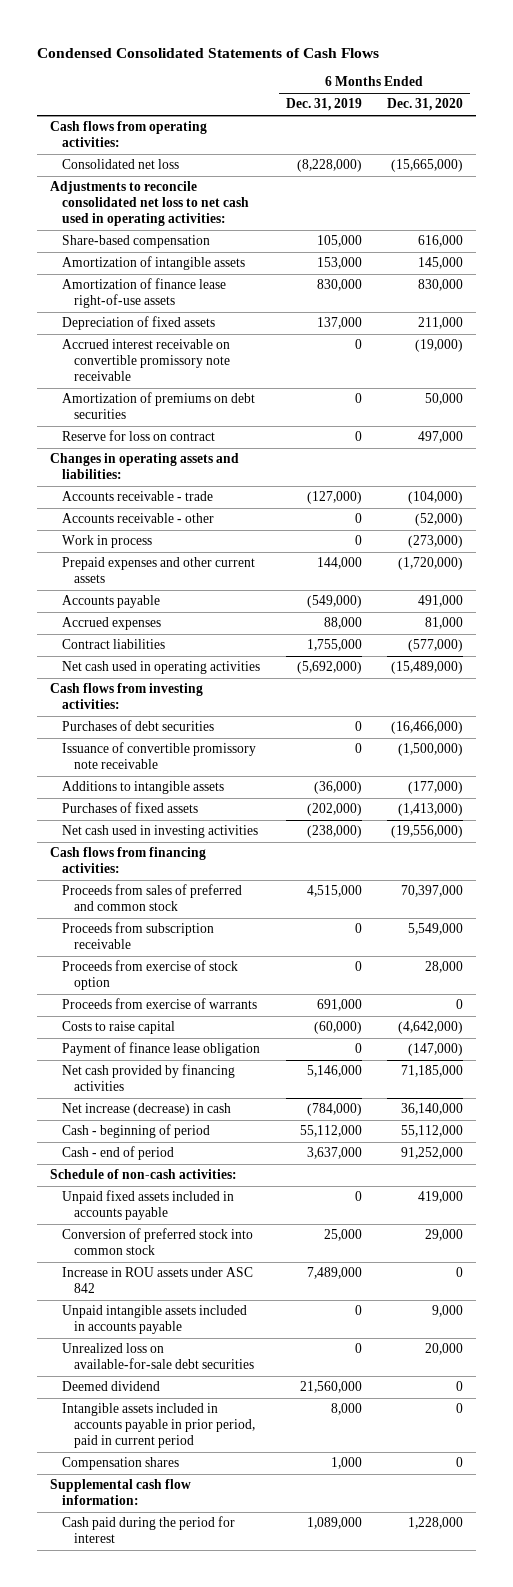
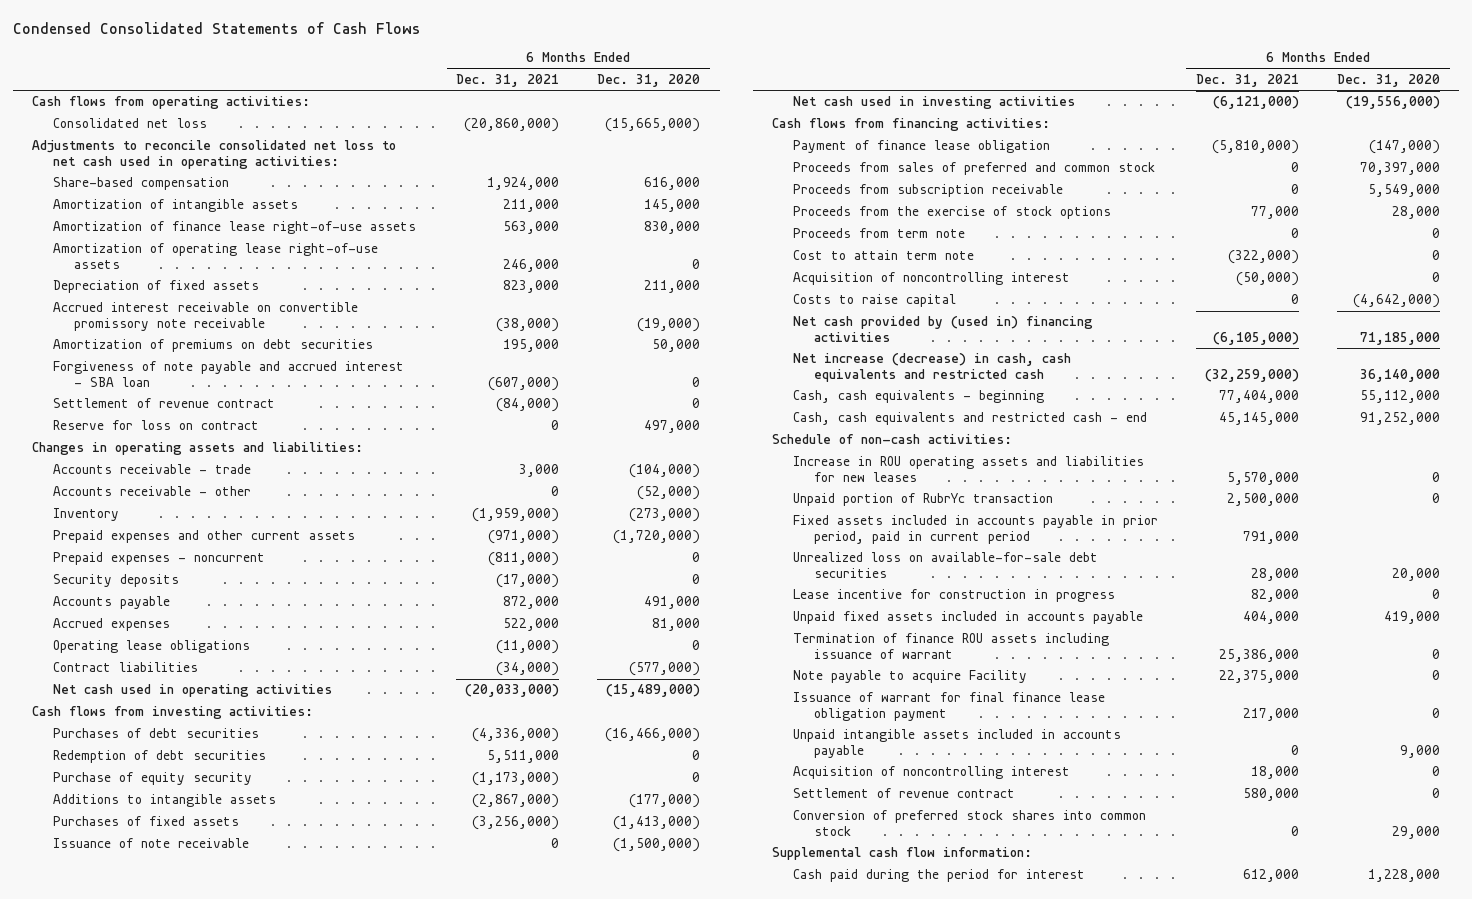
[285,98,362,112] Dec. 31, 2019 -> none
none -> [456,73,560,87] Dec. 31, 2021
none -> [52,243,378,270] Amortization of operating lease right-of-use assets
none -> [52,361,404,388] Forgiveness of note payable and accrued interest - SBA loan
none -> [52,398,275,409] Settlement of revenue contract
[62,535,153,549] Work in process -> [52,508,119,522] Inventory
none -> [52,552,265,566] Prepaid expenses - noncurrent
none -> [52,574,179,588] Security deposits
none -> [52,640,250,654] Operating lease obligations
[62,742,257,770] Issuance of convertible promissory note receivable -> none
none -> [52,750,266,764] Redemption of debt securities
none -> [52,772,252,786] Purchase of equity security
none -> [52,838,249,849] Issuance of note receivable
[62,1042,261,1057] Payment of finance lease obligation -> [792,140,1050,154] Payment of finance lease obligation
[62,998,258,1010] Proceeds from exercise of warrants -> none
[62,960,239,991] Proceeds from exercise of stock option -> [792,206,1111,220] Proceeds from the exercise of stock options
none -> [792,228,965,239] Proceeds from term note
none -> [792,250,974,261] Cost to attain term note
none -> [792,272,1070,286] Acquisition of noncontrolling interest
[62,1064,236,1092] Net cash provided by financing activities -> [792,316,1093,343] Net cash provided by (used in) financing activities
[62,1103,232,1117] Net increase (decrease) in cash -> [792,353,1071,383] Net increase (decrease) in cash, cash equivalents and restricted cash
[62,1124,211,1139] Cash - beginning of period -> [792,390,1044,404] Cash, cash equivalents - beginning
[62,1146,175,1161] Cash - end of period -> [792,412,1147,426] Cash, cash equivalents and restricted cash - end
none -> [792,456,1144,483] Increase in ROU operating assets and liabilities for new leases
none -> [792,493,1053,507] Unpaid portion of RubrYc transaction
none -> [792,515,1158,545] Fixed assets included in accounts payable in prior period, paid in current period
[62,1343,255,1370] Unrealized loss on available-for-sale debt securities -> [792,552,1098,579] Unrealized loss on available-for-sale debt securities
none -> [792,589,1115,603] Lease incentive for construction in progress
[62,1228,254,1256] Conversion of preferred stock into common stock -> none
[62,1267,254,1294] Increase in ROU assets under ASC 842 -> none
none -> [792,633,1109,660] Termination of finance ROU assets including issuance of warrant
none -> [792,670,1027,684] Note payable to acquire Facility
none -> [792,692,1105,722] Issuance of warrant for final finance lease obligation payment
[62,1381,161,1392] Deemed dividend -> none
[62,1403,256,1448] Intangible assets included in accounts payable in prior period, paid in current period -> none
[62,1457,180,1471] Compensation shares -> none
none -> [792,766,1070,780] Acquisition of noncontrolling interest
none -> [792,788,1015,799] Settlement of revenue contract
none -> [792,810,1146,837] Conversion of preferred stock shares into common stock

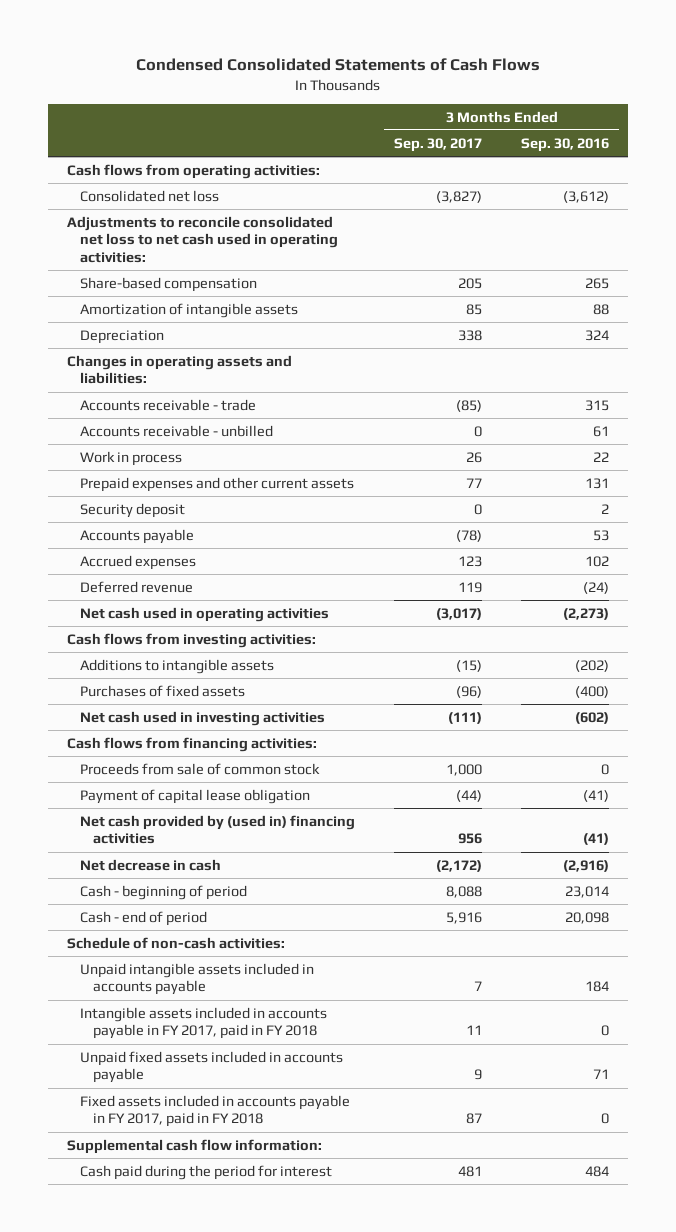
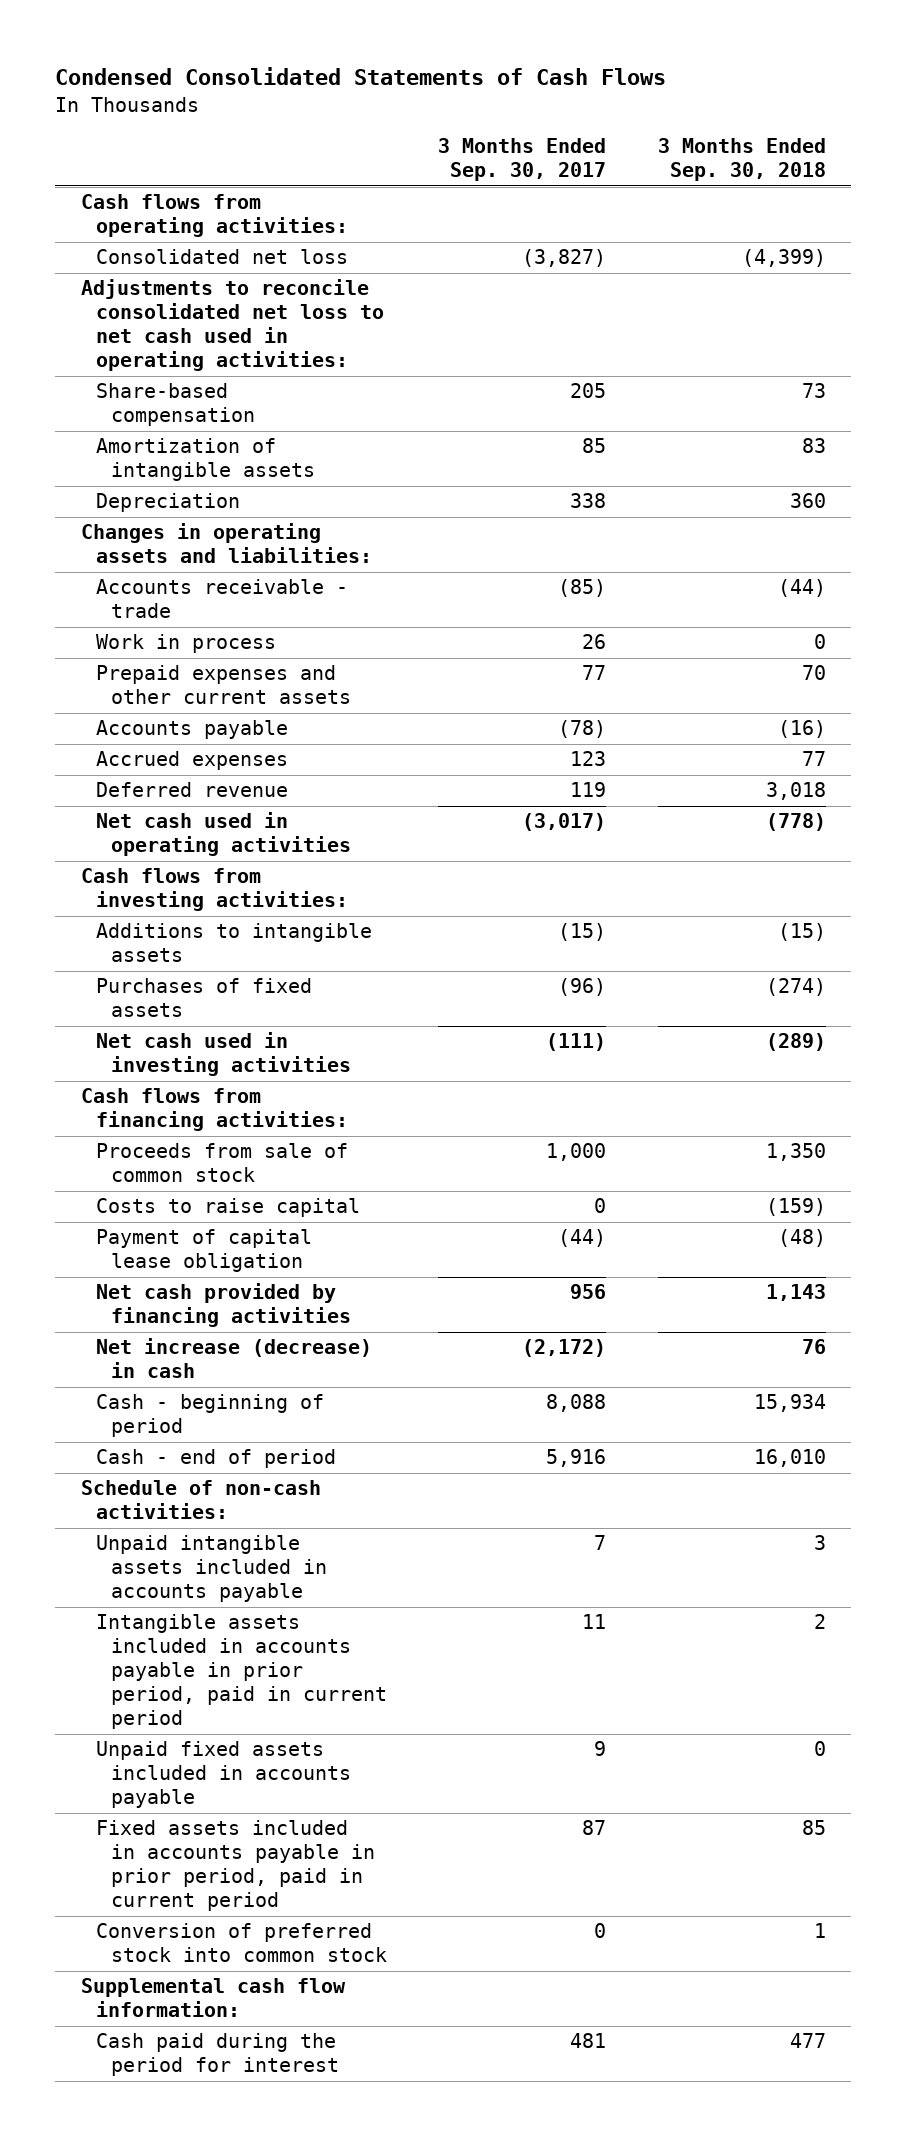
[520,137,609,152] Sep. 30, 2016 -> none
none -> [657,138,826,182] 3 Months Ended Sep. 30, 2018
[80,424,274,437] Accounts receivable - unbilled -> none
[80,502,186,518] Security deposit -> none
none -> [96,1198,361,1218] Costs to raise capital
[80,814,356,845] Net cash provided by (used in) financing activities -> [96,1283,352,1328] Net cash provided by financing activities
[80,858,222,871] Net decrease in cash -> [96,1338,373,1379] Net increase (decrease) in cash
[80,1006,328,1040] Intangible assets included in accounts payable in FY 2017, paid in FY 2018 -> [96,1614,388,1730] Intangible assets included in accounts payable in prior period, paid in current period
[80,1094,351,1128] Fixed assets included in accounts payable in FY 2017, paid in FY 2018 -> [96,1820,376,1912] Fixed assets included in accounts payable in prior period, paid in current period
none -> [96,1923,388,1963] Conversion of preferred stock into common stock

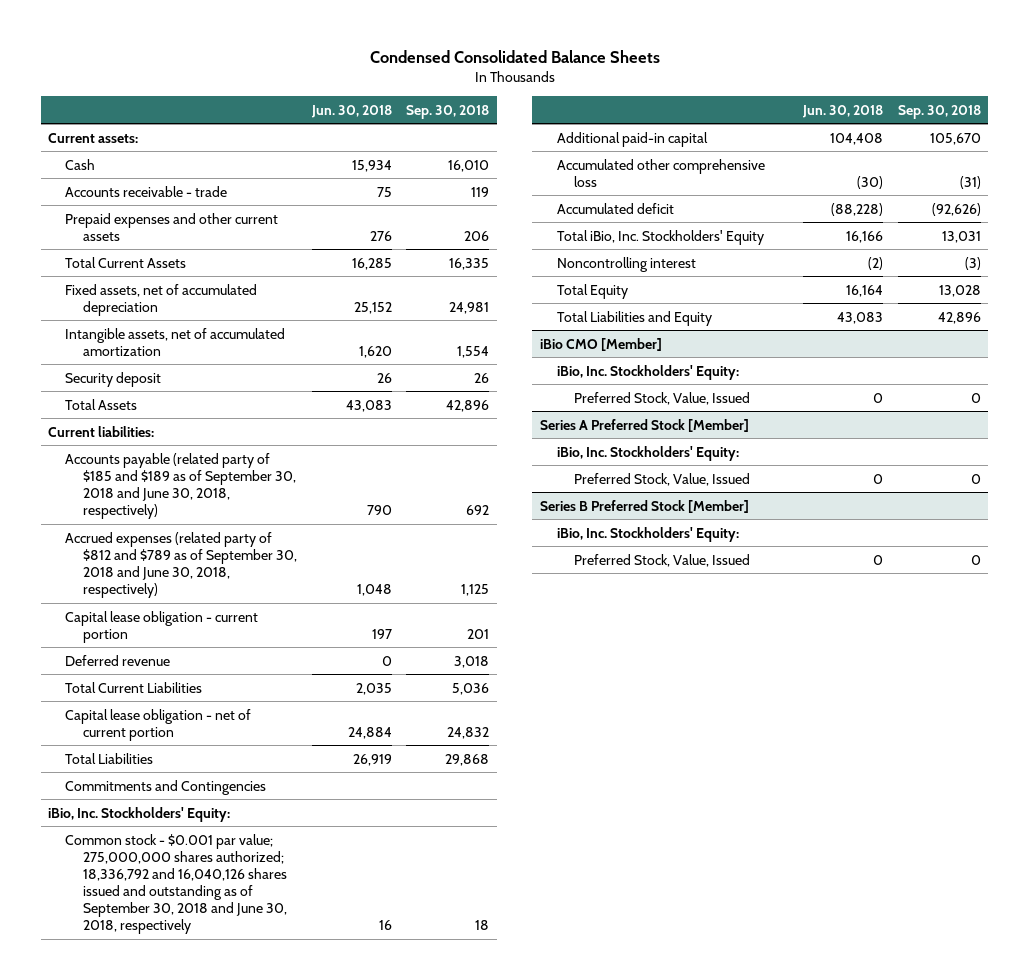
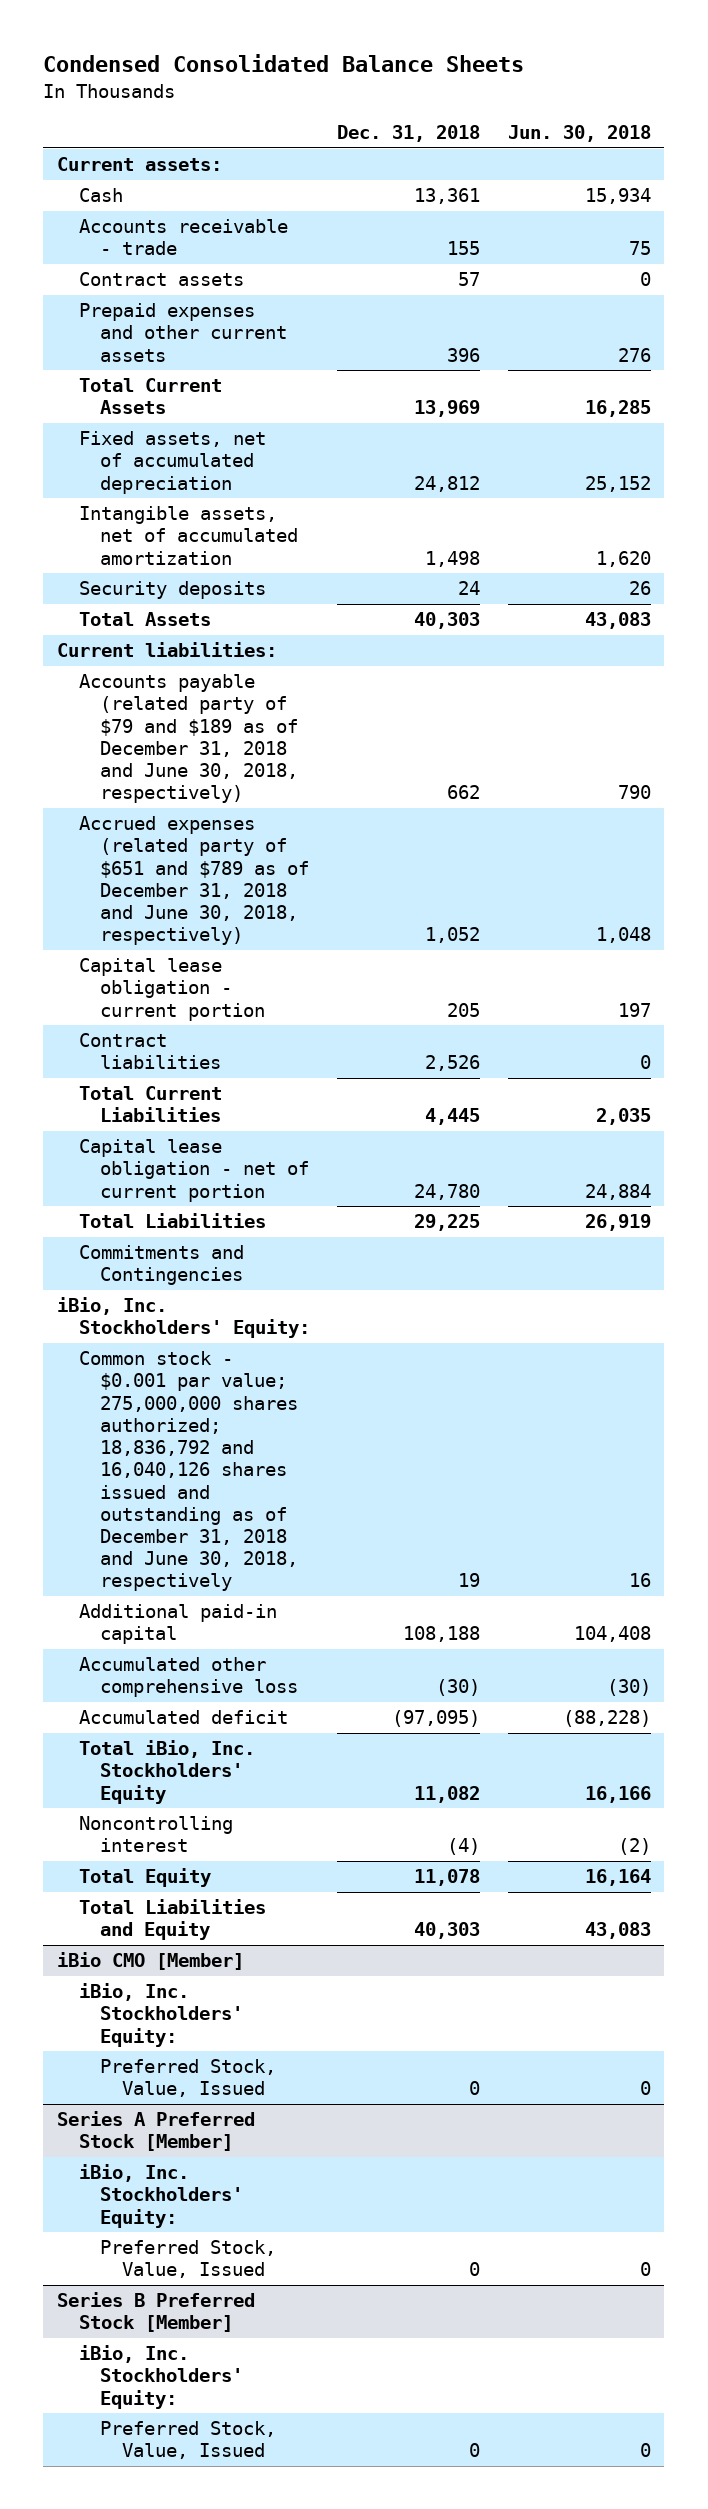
[406,104,490,119] Sep. 30, 2018 -> none
none -> [337,125,481,143] Dec. 31, 2018
none -> [78,272,244,287] Contract assets
[65,371,162,387] Security deposit -> [78,581,266,600] Security deposits
[65,452,296,520] Accounts payable (related party of $185 and $189 as of September 30, 2018 and June 30, 2018, respectively) -> [78,674,299,804] Accounts payable (related party of $79 and $189 as of December 31, 2018 and June 30, 2018, respectively)
[65,531,297,599] Accrued expenses (related party of $812 and $789 as of September 30, 2018 and June 30, 2018, respectively) -> [78,816,310,946] Accrued expenses (related party of $651 and $789 as of December 31, 2018 and June 30, 2018, respectively)
[65,654,171,666] Deferred revenue -> none
none -> [78,1033,222,1070] Contract liabilities
[65,833,287,935] Common stock - $0.001 par value; 275,000,000 shares authorized; 18,336,792 and 16,040,126 shares issued and outstanding as of September 30, 2018 and June 30, 2018, respectively -> [78,1351,299,1592] Common stock - $0.001 par value; 275,000,000 shares authorized; 18,836,792 and 16,040,126 shares issued and outstanding as of December 31, 2018 and June 30, 2018, respectively

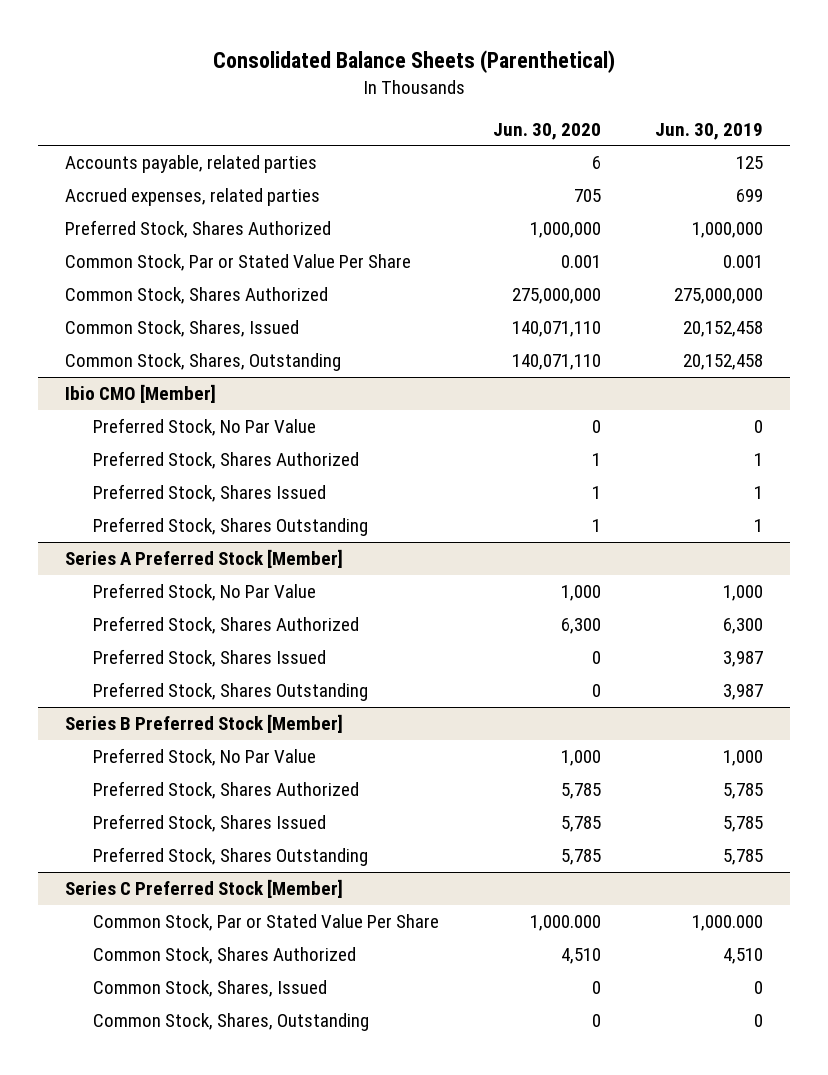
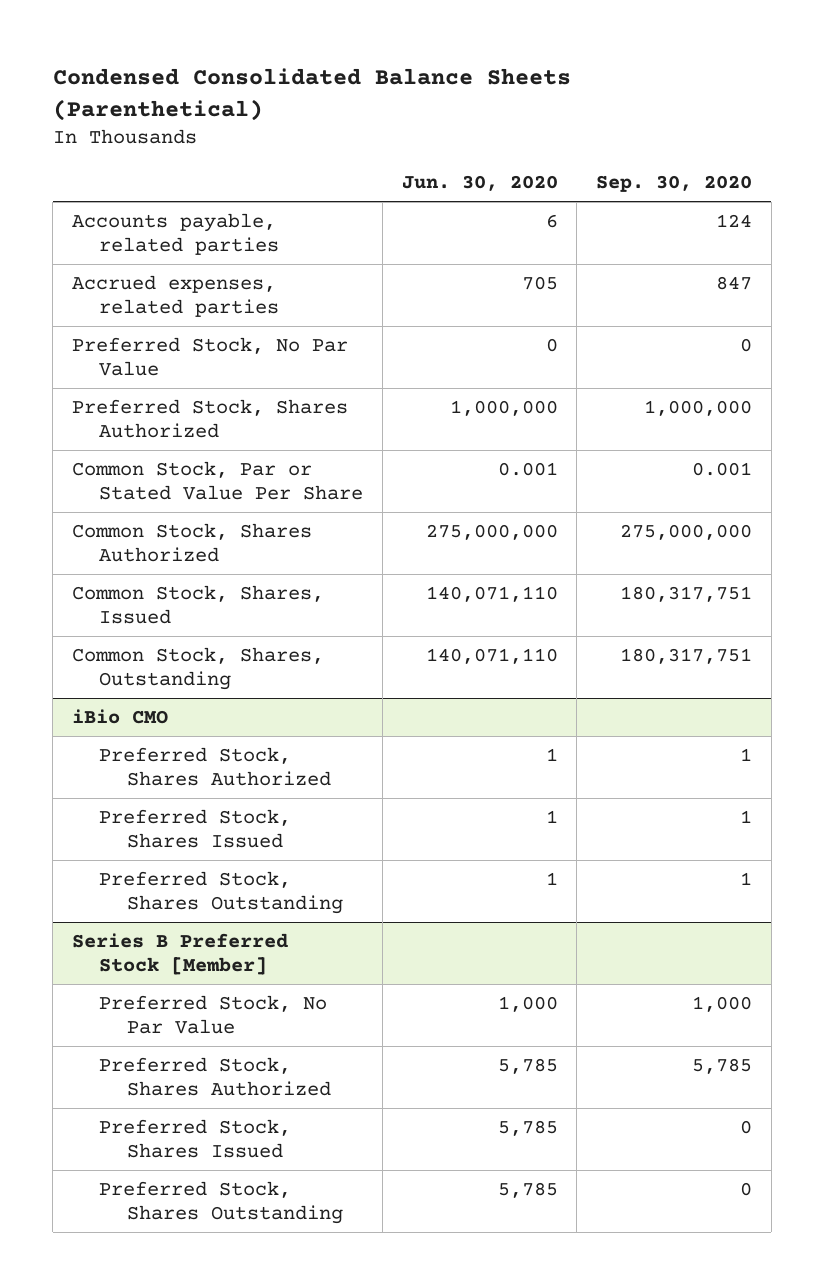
[212,49,615,73] Consolidated Balance Sheets (Parenthetical) -> [52,68,571,121] Condensed Consolidated Balance Sheets (Parenthetical)
[654,122,763,140] Jun. 30, 2019 -> none
none -> [595,175,752,193] Sep. 30, 2020
none -> [71,336,348,376] Preferred Stock, No Par Value
[93,418,317,437] Preferred Stock, No Par Value -> none
[65,384,217,404] Ibio CMO [Member] -> [71,708,168,724] iBio CMO
[65,549,344,569] Series A Preferred Stock [Member] -> none
[93,583,317,602] Preferred Stock, No Par Value -> none
[93,616,360,635] Preferred Stock, Shares Authorized -> none
[93,649,327,668] Preferred Stock, Shares Issued -> none
[93,682,369,702] Preferred Stock, Shares Outstanding -> none
[65,879,344,899] Series C Preferred Stock [Member] -> none
[93,914,440,932] Common Stock, Par or Stated Value Per Share -> none
[93,947,357,965] Common Stock, Shares Authorized -> none
[93,980,328,998] Common Stock, Shares, Issued -> none
[93,1013,370,1032] Common Stock, Shares, Outstanding -> none

